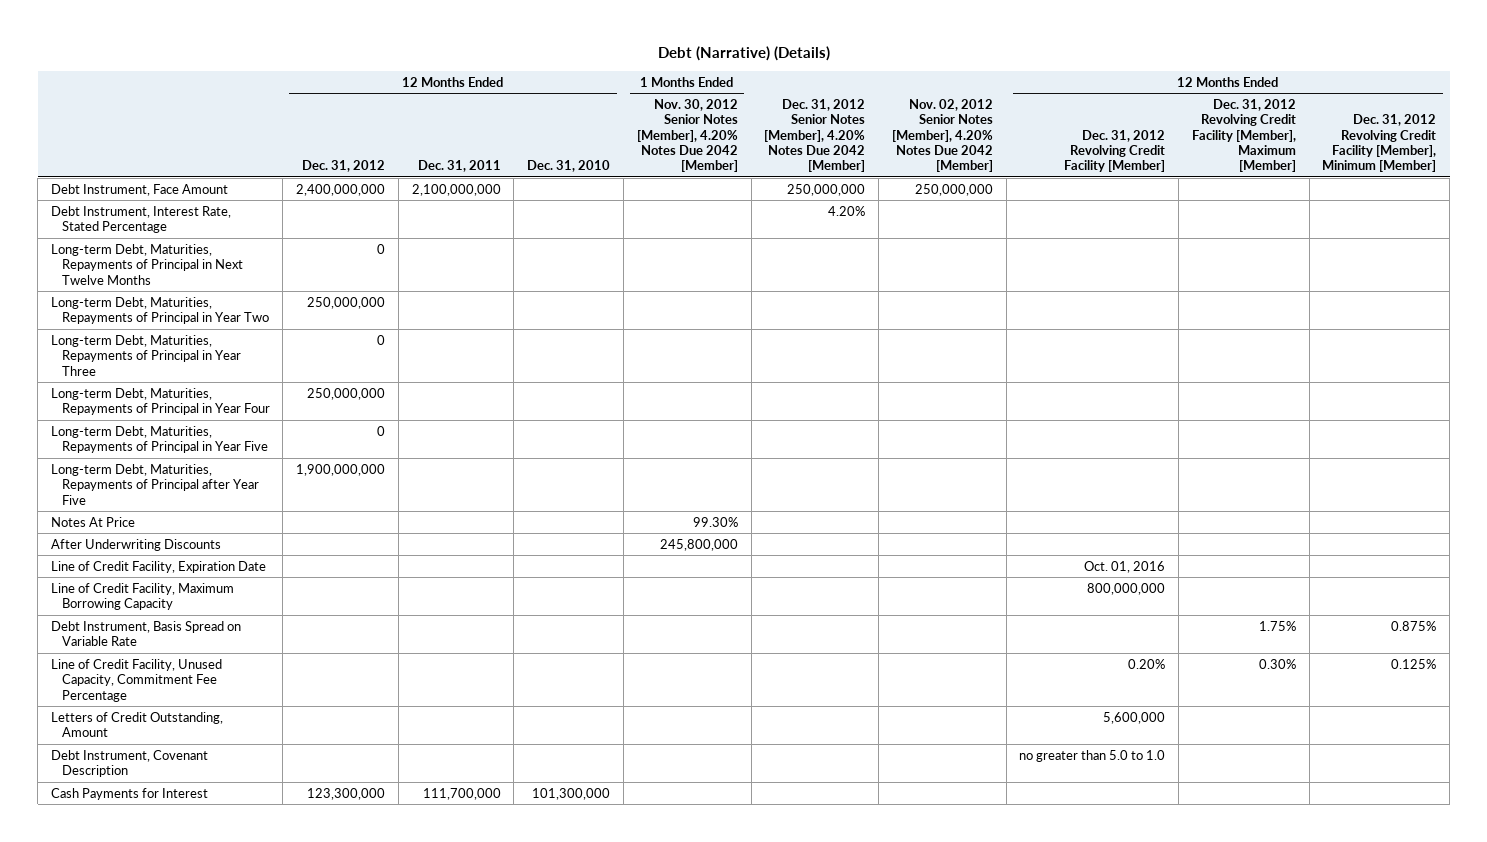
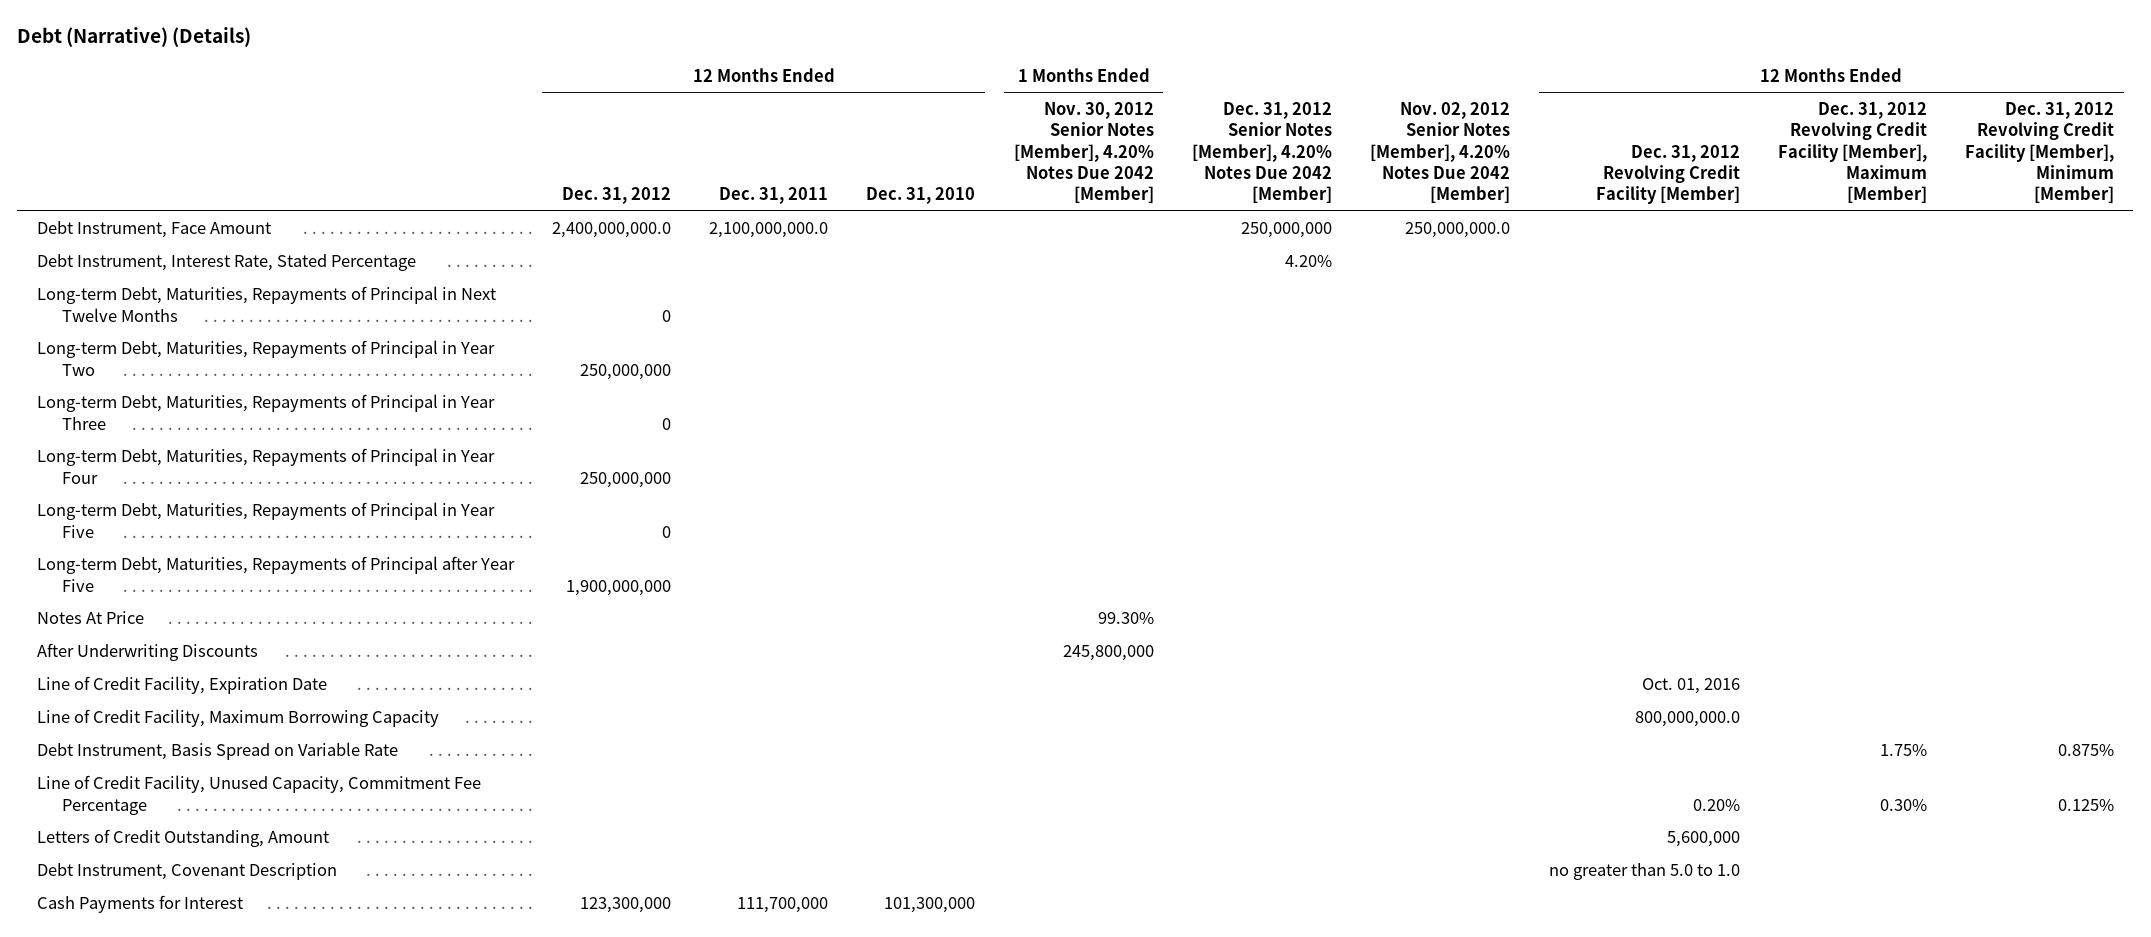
[296,183,386,196] 2,400,000,000 -> [551,222,671,239] 2,400,000,000.0
[411,183,501,196] 2,100,000,000 -> [709,222,829,239] 2,100,000,000.0
[914,183,993,196] 250,000,000 -> [1405,222,1511,239] 250,000,000.0
[1087,582,1166,595] 800,000,000 -> [1634,711,1740,728] 800,000,000.0

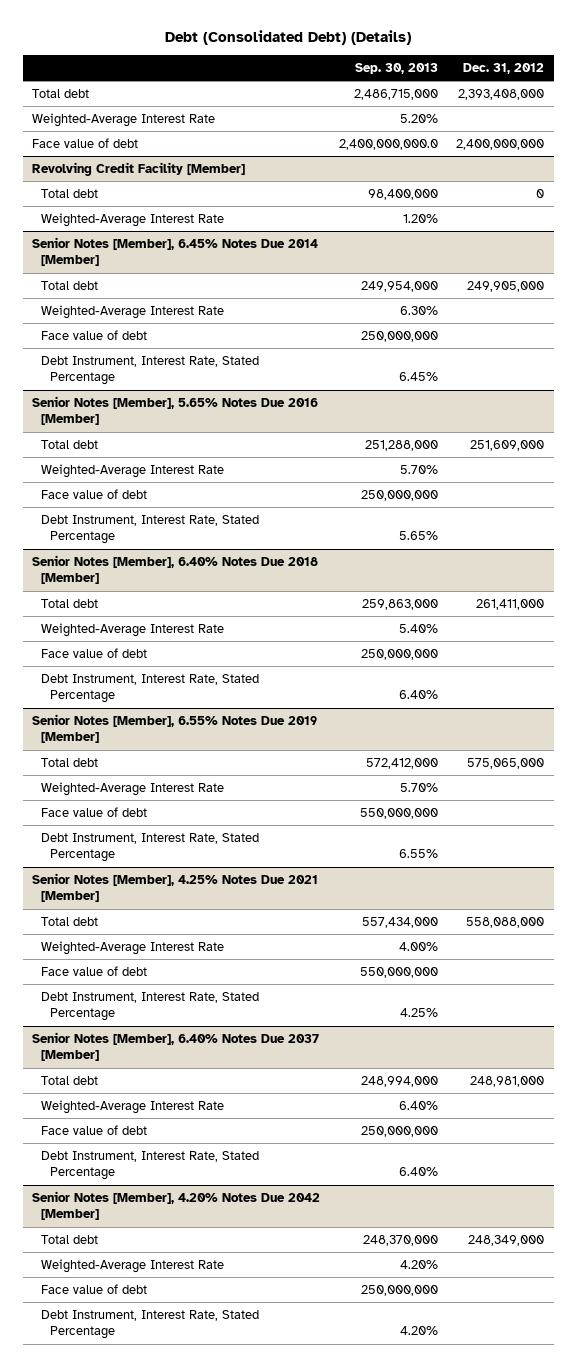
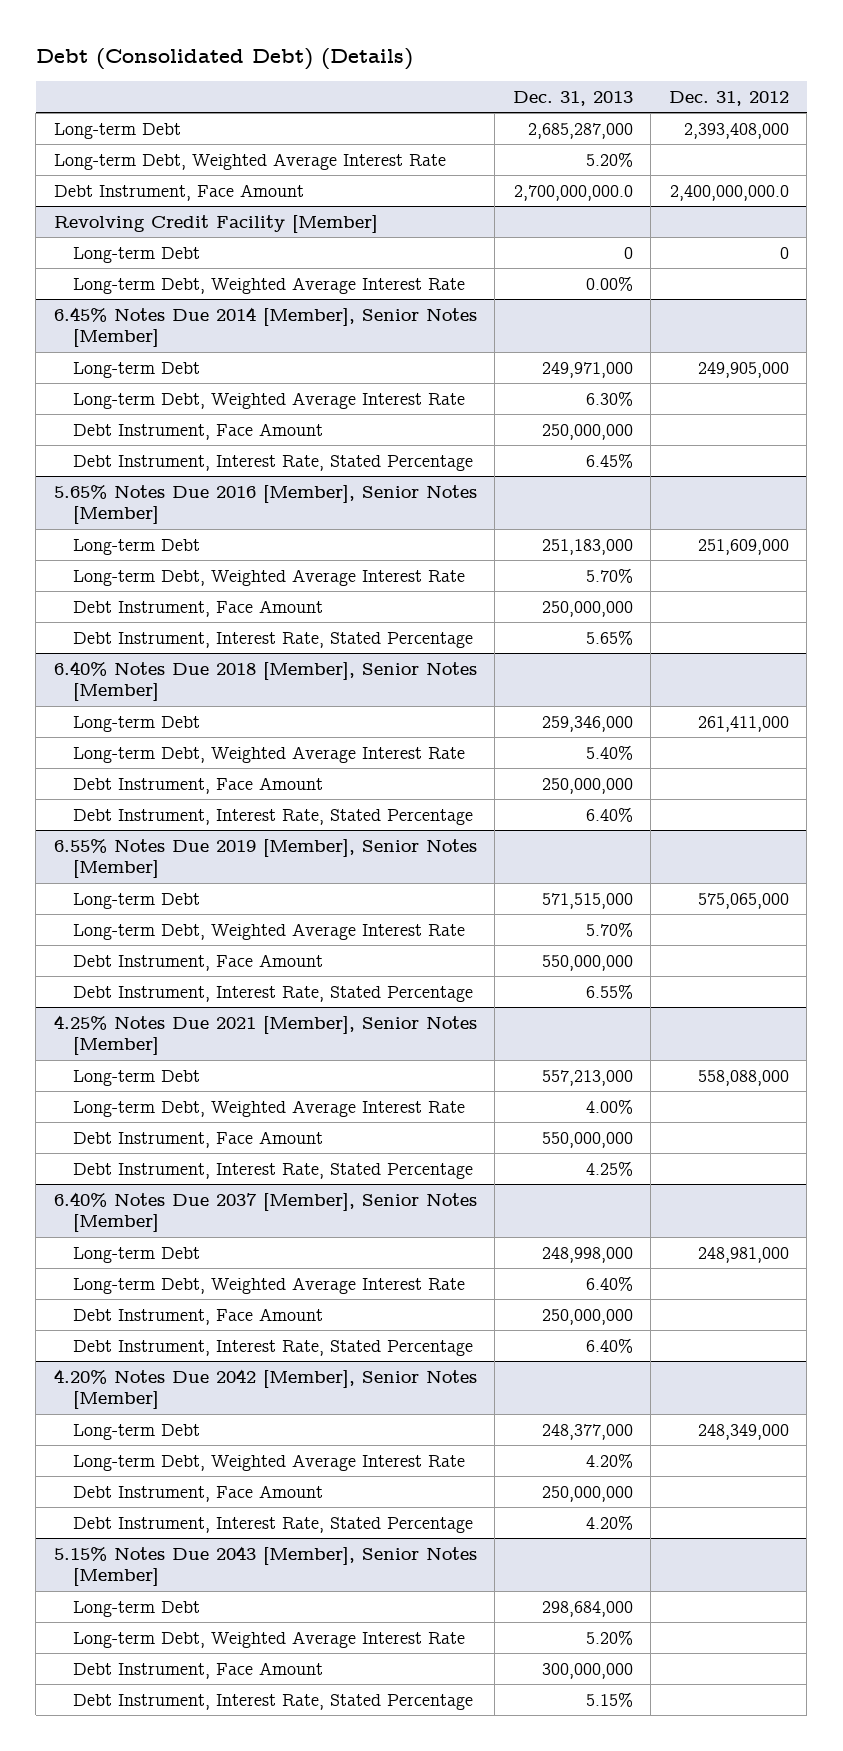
[354,62,438,74] Sep. 30, 2013 -> none
none -> [512,90,633,106] Dec. 31, 2013
[31,89,89,99] Total debt -> [53,122,181,139] Long-term Debt
[31,113,215,128] Weighted-Average Interest Rate -> [53,152,446,170] Long-term Debt, Weighted Average Interest Rate
[31,138,138,149] Face value of debt -> [53,183,304,201] Debt Instrument, Face Amount
[456,139,545,151] 2,400,000,000 -> [669,184,789,201] 2,400,000,000.0
[41,189,99,199] Total debt -> [73,246,201,263] Long-term Debt
[41,213,225,228] Weighted-Average Interest Rate -> [73,276,466,294] Long-term Debt, Weighted Average Interest Rate
[31,237,318,267] Senior Notes [Member], 6.45% Notes Due 2014 [Member] -> [53,306,477,348] 6.45% Notes Due 2014 [Member], Senior Notes [Member]
[41,281,99,291] Total debt -> [73,361,201,378] Long-term Debt
[41,305,225,320] Weighted-Average Interest Rate -> [73,391,466,409] Long-term Debt, Weighted Average Interest Rate
[41,330,148,341] Face value of debt -> [73,422,324,440] Debt Instrument, Face Amount
[31,396,318,426] Senior Notes [Member], 5.65% Notes Due 2016 [Member] -> [53,484,477,525] 5.65% Notes Due 2016 [Member], Senior Notes [Member]
[41,440,99,450] Total debt -> [73,538,201,555] Long-term Debt
[41,464,225,479] Weighted-Average Interest Rate -> [73,568,466,586] Long-term Debt, Weighted Average Interest Rate
[41,489,148,500] Face value of debt -> [73,599,324,617] Debt Instrument, Face Amount
[31,555,318,585] Senior Notes [Member], 6.40% Notes Due 2018 [Member] -> [53,660,477,702] 6.40% Notes Due 2018 [Member], Senior Notes [Member]
[41,599,99,609] Total debt -> [73,715,201,732] Long-term Debt
[41,623,225,638] Weighted-Average Interest Rate -> [73,745,466,763] Long-term Debt, Weighted Average Interest Rate
[41,648,148,659] Face value of debt -> [73,776,324,794] Debt Instrument, Face Amount
[31,714,317,744] Senior Notes [Member], 6.55% Notes Due 2019 [Member] -> [53,838,477,879] 6.55% Notes Due 2019 [Member], Senior Notes [Member]
[41,758,99,768] Total debt -> [73,892,201,909] Long-term Debt
[41,782,225,797] Weighted-Average Interest Rate -> [73,922,466,940] Long-term Debt, Weighted Average Interest Rate
[41,807,148,818] Face value of debt -> [73,953,324,971] Debt Instrument, Face Amount
[31,873,318,903] Senior Notes [Member], 4.25% Notes Due 2021 [Member] -> [53,1014,477,1056] 4.25% Notes Due 2021 [Member], Senior Notes [Member]
[41,917,99,927] Total debt -> [73,1069,201,1086] Long-term Debt
[41,941,225,956] Weighted-Average Interest Rate -> [73,1099,466,1117] Long-term Debt, Weighted Average Interest Rate
[41,966,148,977] Face value of debt -> [73,1130,324,1148] Debt Instrument, Face Amount
[31,1032,319,1062] Senior Notes [Member], 6.40% Notes Due 2037 [Member] -> [53,1191,477,1233] 6.40% Notes Due 2037 [Member], Senior Notes [Member]
[41,1076,99,1086] Total debt -> [73,1246,201,1263] Long-term Debt
[41,1100,225,1115] Weighted-Average Interest Rate -> [73,1276,466,1294] Long-term Debt, Weighted Average Interest Rate
[41,1125,148,1136] Face value of debt -> [73,1307,324,1325] Debt Instrument, Face Amount
[31,1191,320,1221] Senior Notes [Member], 4.20% Notes Due 2042 [Member] -> [53,1368,477,1410] 4.20% Notes Due 2042 [Member], Senior Notes [Member]
[41,1235,99,1245] Total debt -> [73,1423,201,1440] Long-term Debt
[41,1259,225,1274] Weighted-Average Interest Rate -> [73,1453,466,1471] Long-term Debt, Weighted Average Interest Rate
[41,1284,148,1295] Face value of debt -> [73,1484,324,1502] Debt Instrument, Face Amount
none -> [53,1545,477,1587] 5.15% Notes Due 2043 [Member], Senior Notes [Member]
none -> [73,1600,201,1617] Long-term Debt
none -> [73,1630,466,1648] Long-term Debt, Weighted Average Interest Rate
none -> [73,1661,324,1679] Debt Instrument, Face Amount
none -> [73,1693,474,1710] Debt Instrument, Interest Rate, Stated Percentage

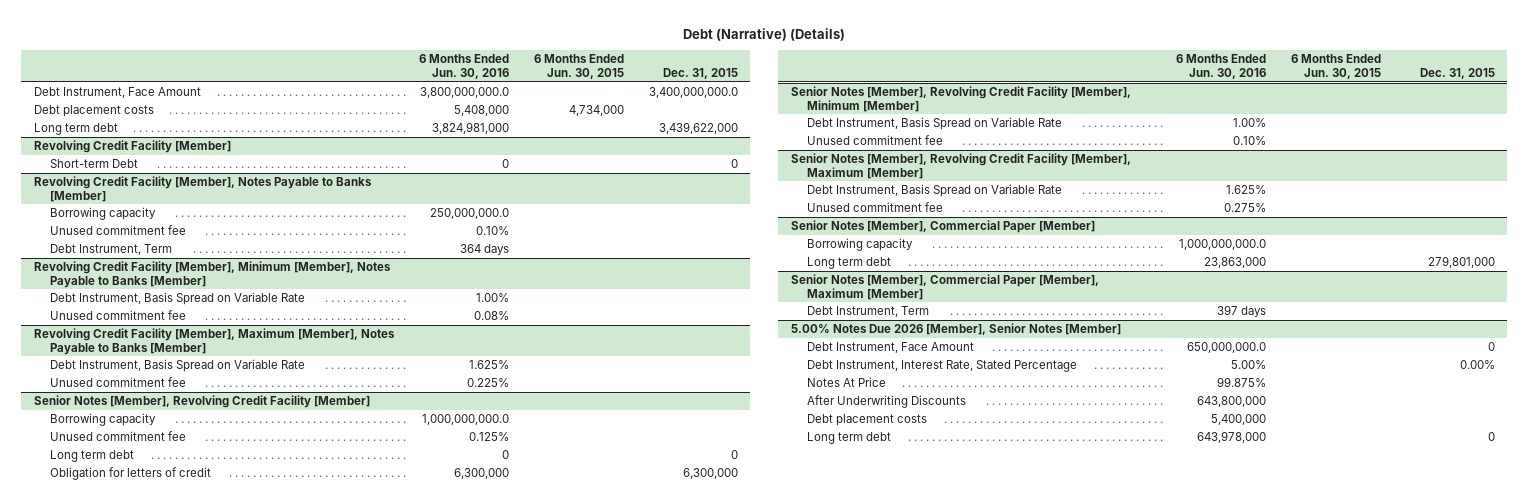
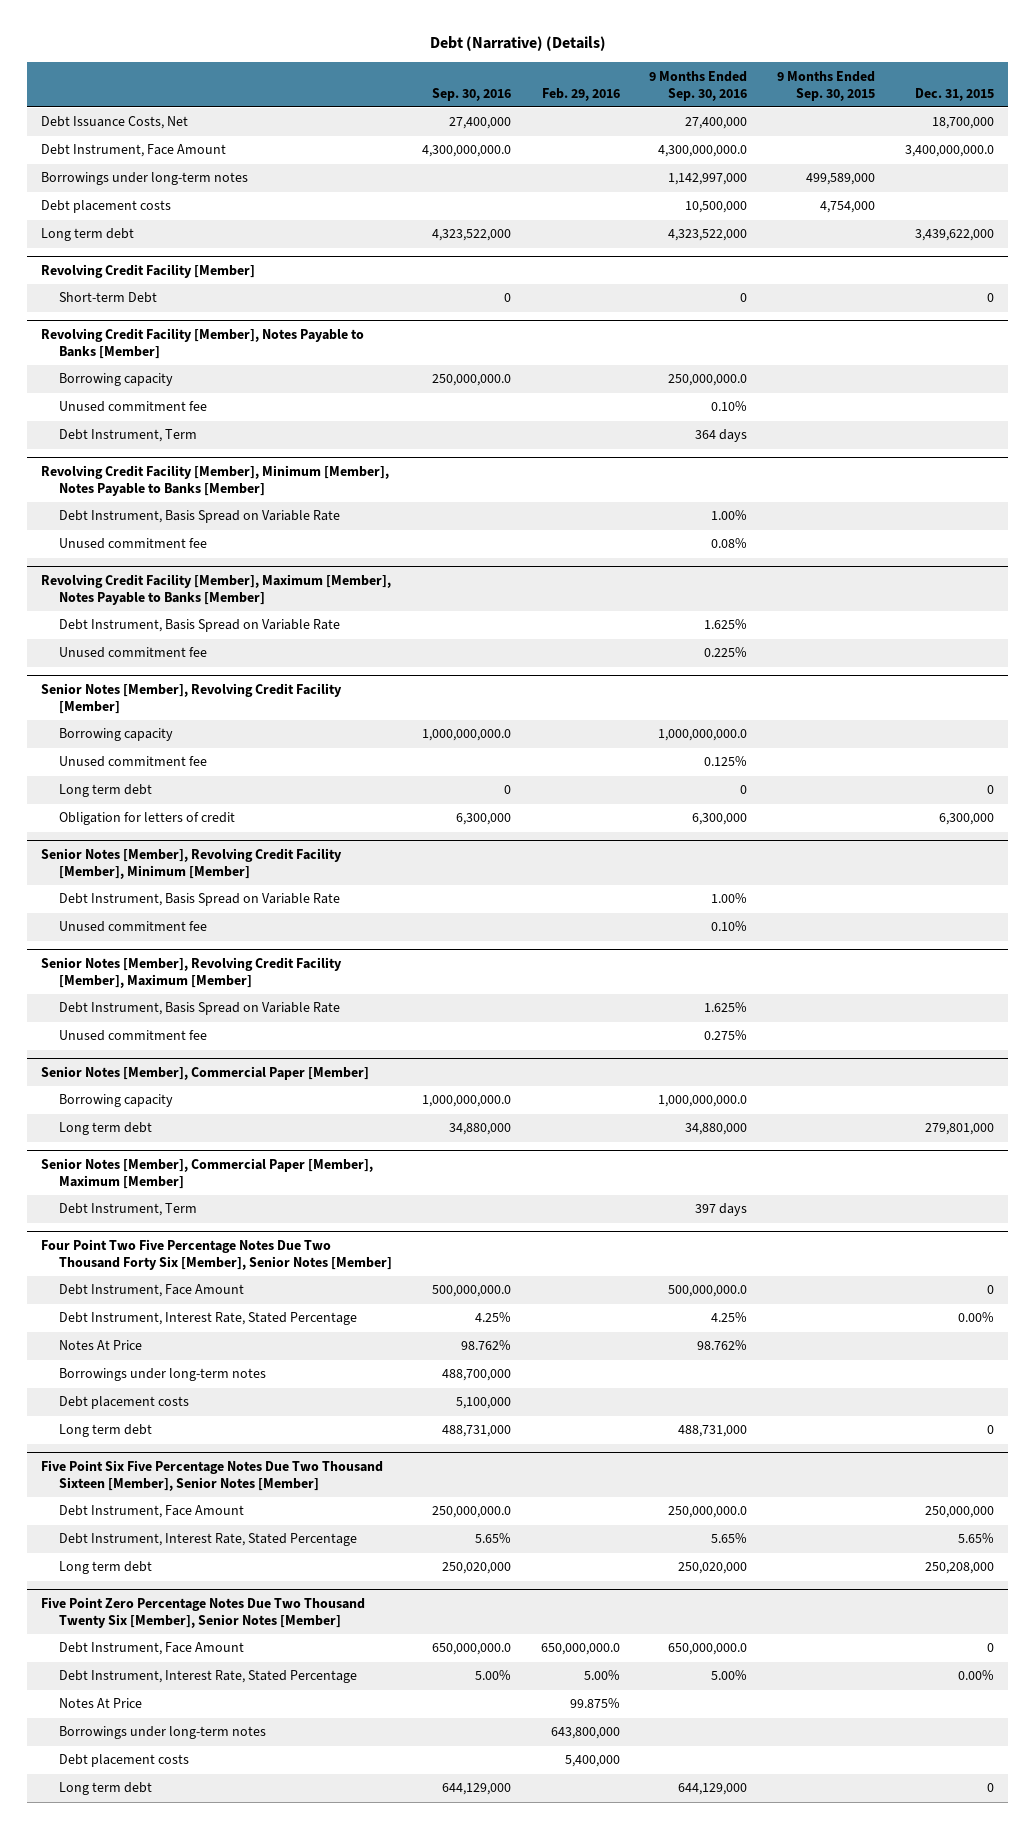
[418,54,509,79] 6 Months Ended Jun. 30, 2016 -> none
[533,54,624,79] 6 Months Ended Jun. 30, 2015 -> none
none -> [432,87,512,101] Sep. 30, 2016
none -> [541,87,620,101] Feb. 29, 2016
none -> [649,70,748,101] 9 Months Ended Sep. 30, 2016
none -> [776,70,875,101] 9 Months Ended Sep. 30, 2015
none -> [41,116,189,130] Debt Issuance Costs, Net
none -> [41,172,249,186] Borrowings under long-term notes
[790,323,1121,336] 5.00% Notes Due 2026 [Member], Senior Notes [Member] -> none
[807,342,975,354] Debt Instrument, Face Amount -> none
[807,360,1078,373] Debt Instrument, Interest Rate, Stated Percentage -> none
[807,377,887,388] Notes At Price -> none
[807,395,967,409] After Underwriting Discounts -> none
[807,414,928,427] Debt placement costs -> none
[807,432,892,445] Long term debt -> none
none -> [41,1238,393,1270] Four Point Two Five Percentage Notes Due Two Thousand Forty Six [Member], Senior Notes [Member]
none -> [59,1284,245,1298] Debt Instrument, Face Amount
none -> [59,1312,358,1326] Debt Instrument, Interest Rate, Stated Percentage
none -> [59,1340,143,1351] Notes At Price
none -> [59,1368,267,1382] Borrowings under long-term notes
none -> [59,1396,190,1410] Debt placement costs
none -> [59,1424,153,1438] Long term debt
none -> [41,1459,384,1491] Five Point Six Five Percentage Notes Due Two Thousand Sixteen [Member], Senior Notes [Member]
none -> [59,1505,245,1519] Debt Instrument, Face Amount
none -> [59,1533,358,1547] Debt Instrument, Interest Rate, Stated Percentage
none -> [59,1561,153,1575] Long term debt
none -> [41,1596,366,1628] Five Point Zero Percentage Notes Due Two Thousand Twenty Six [Member], Senior Notes [Member]
none -> [59,1642,245,1656] Debt Instrument, Face Amount
none -> [59,1670,358,1684] Debt Instrument, Interest Rate, Stated Percentage
none -> [59,1698,143,1709] Notes At Price
none -> [59,1726,267,1740] Borrowings under long-term notes
none -> [59,1754,190,1768] Debt placement costs
none -> [59,1782,153,1796] Long term debt

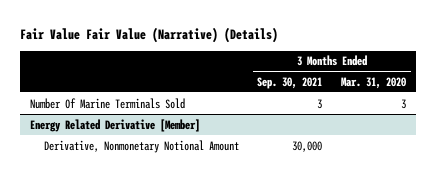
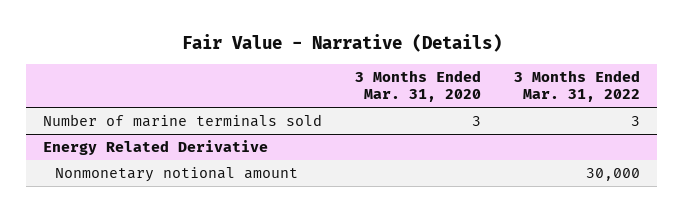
[20,26,279,43] Fair Value Fair Value (Narrative) (Details) -> [181,34,502,53] Fair Value - Narrative (Details)
[257,76,323,89] Sep. 30, 2021 -> none
none -> [514,70,641,103] 3 Months Ended Mar. 31, 2022
[29,97,185,109] Number Of Marine Terminals Sold -> [42,114,322,128] Number of marine terminals sold
[29,118,200,132] Energy Related Derivative [Member] -> [42,140,268,156] Energy Related Derivative
[43,139,239,153] Derivative, Nonmonetary Notional Amount -> [55,167,299,183] Nonmonetary notional amount

